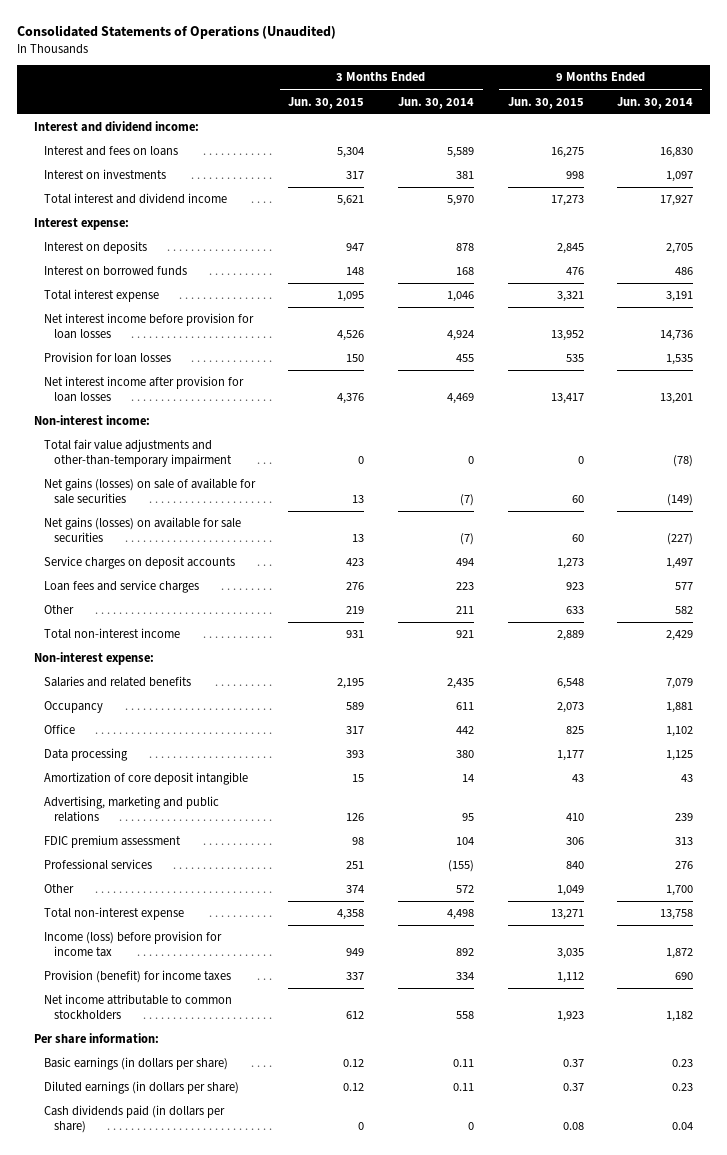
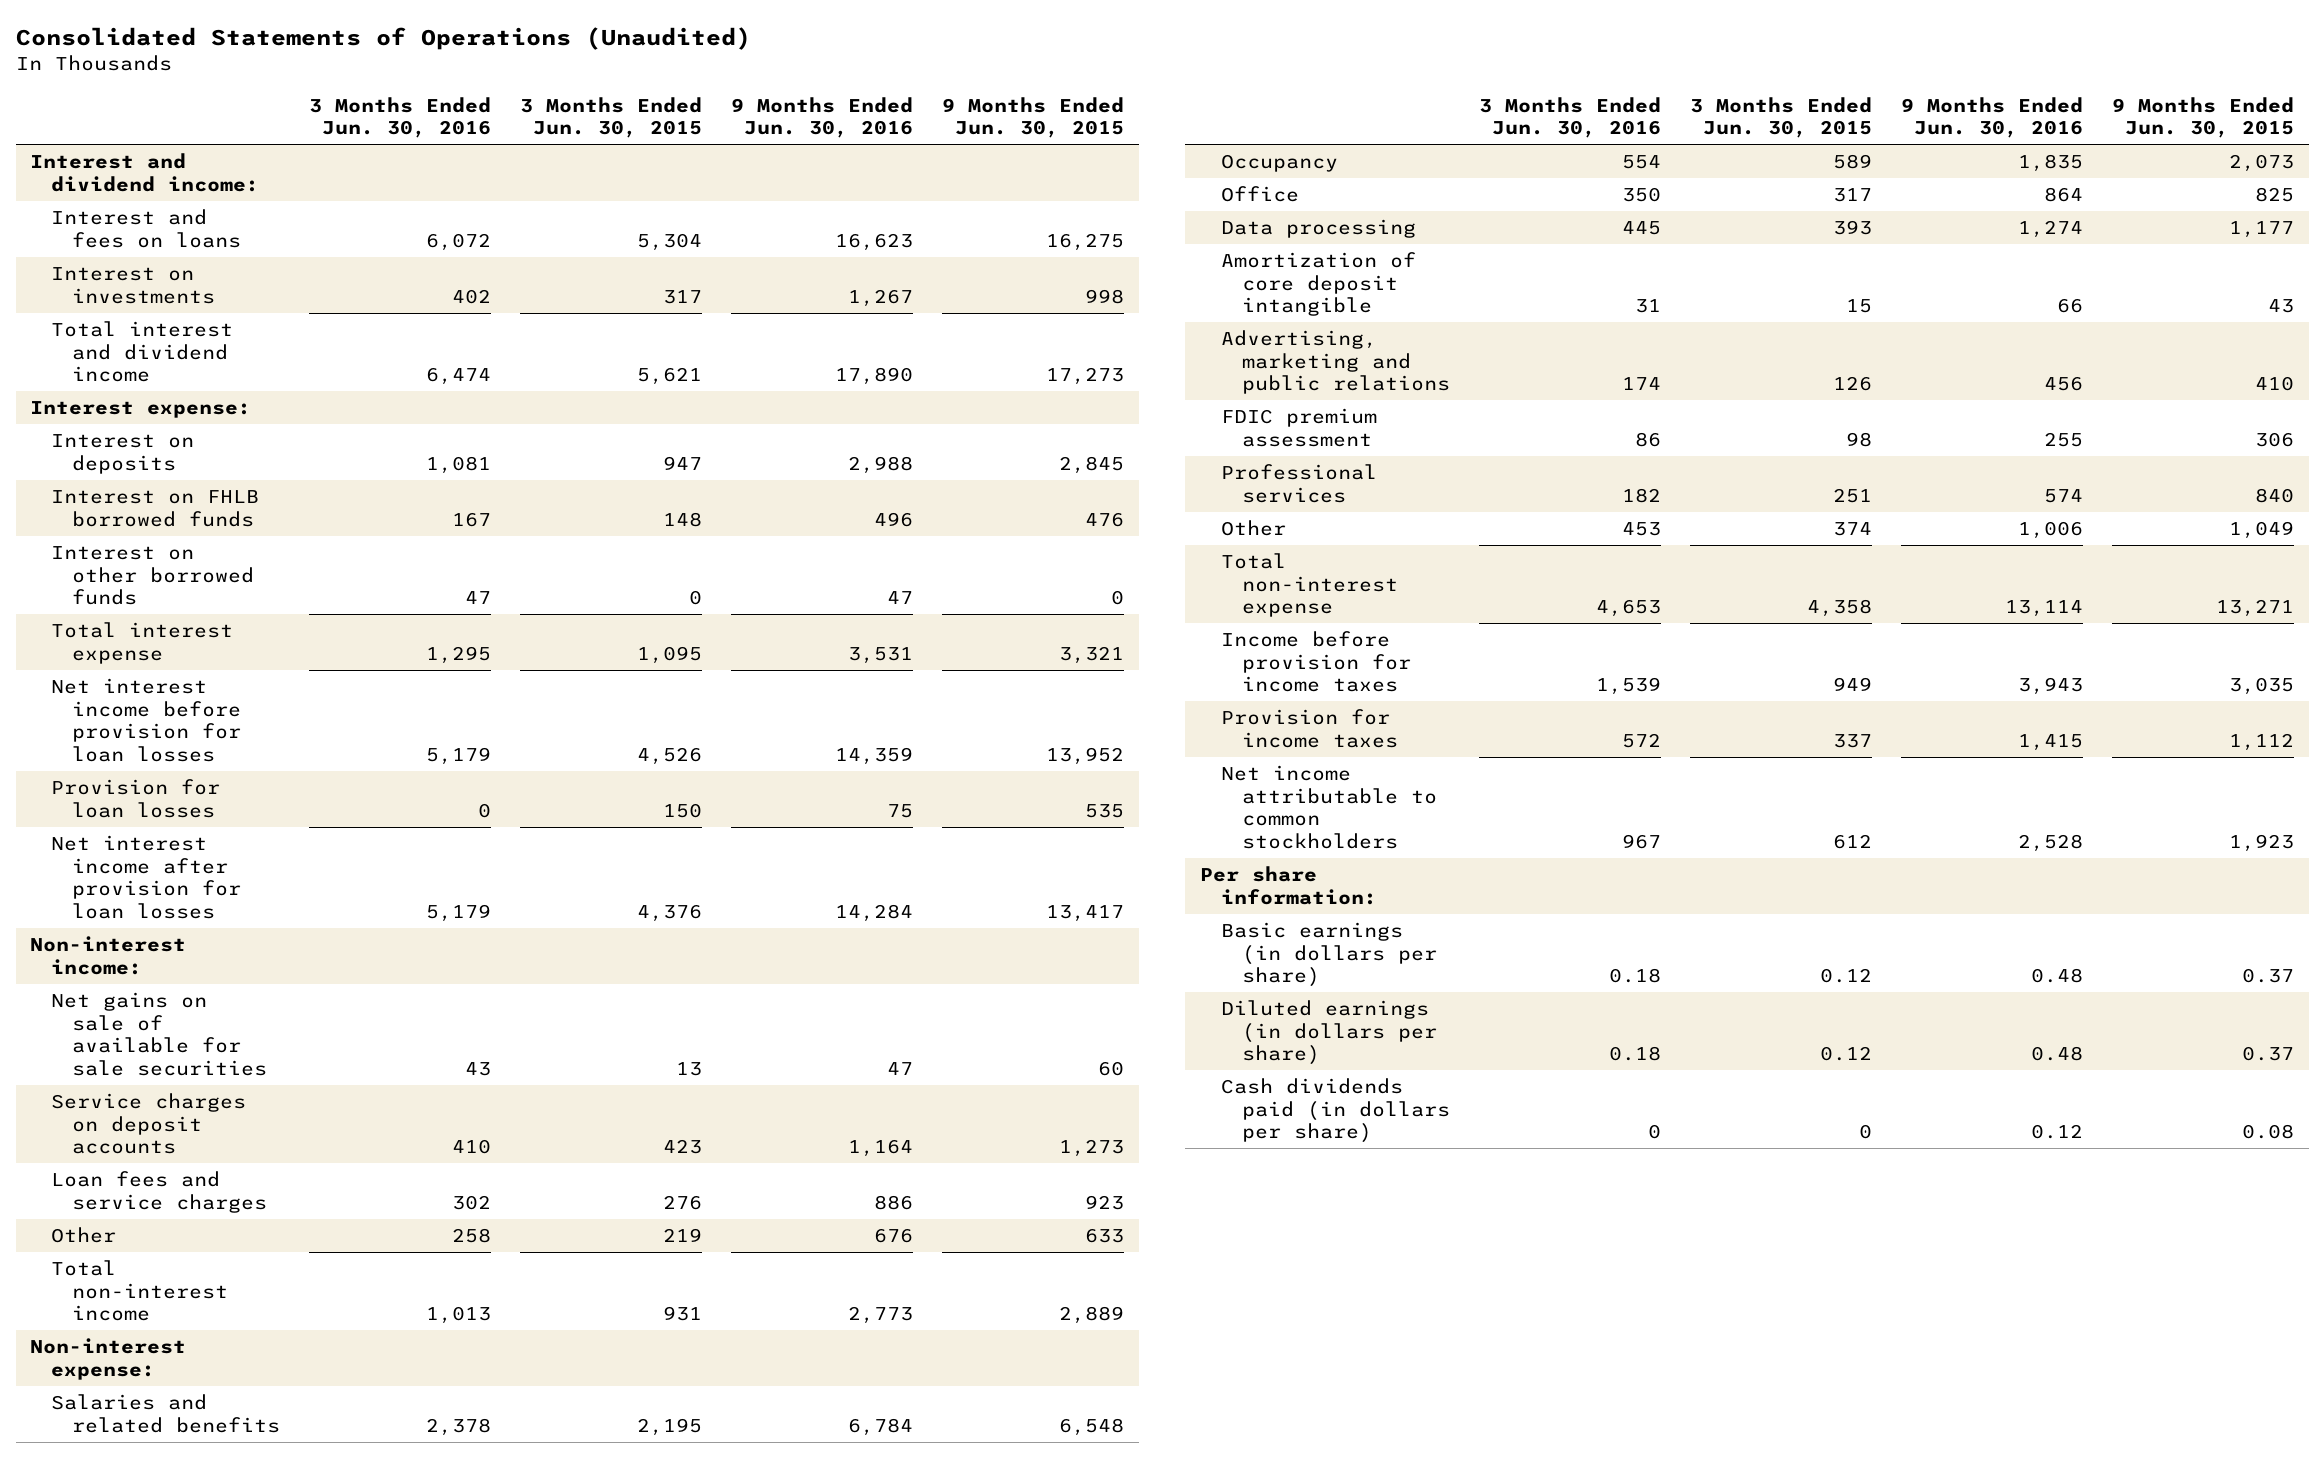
[398,96,475,109] Jun. 30, 2014 -> none
[617,96,694,109] Jun. 30, 2014 -> none
none -> [309,96,492,139] 3 Months Ended Jun. 30, 2016
none -> [731,96,914,139] 9 Months Ended Jun. 30, 2016
[43,266,187,277] Interest on borrowed funds -> [51,490,260,527] Interest on FHLB borrowed funds
none -> [51,546,255,606] Interest on other borrowed funds
[43,439,232,467] Total fair value adjustments and other-than-temporary impairment -> none
[43,478,256,504] Net gains (losses) on sale of available for sale securities -> none
[43,517,241,542] Net gains (losses) on available for sale securities -> [51,992,268,1076] Net gains on sale of available for sale securities
[43,931,222,957] Income (loss) before provision for income tax -> [1220,631,1412,693] Income before provision for income taxes
[43,970,231,984] Provision (benefit) for income taxes -> [1220,709,1399,748] Provision for income taxes

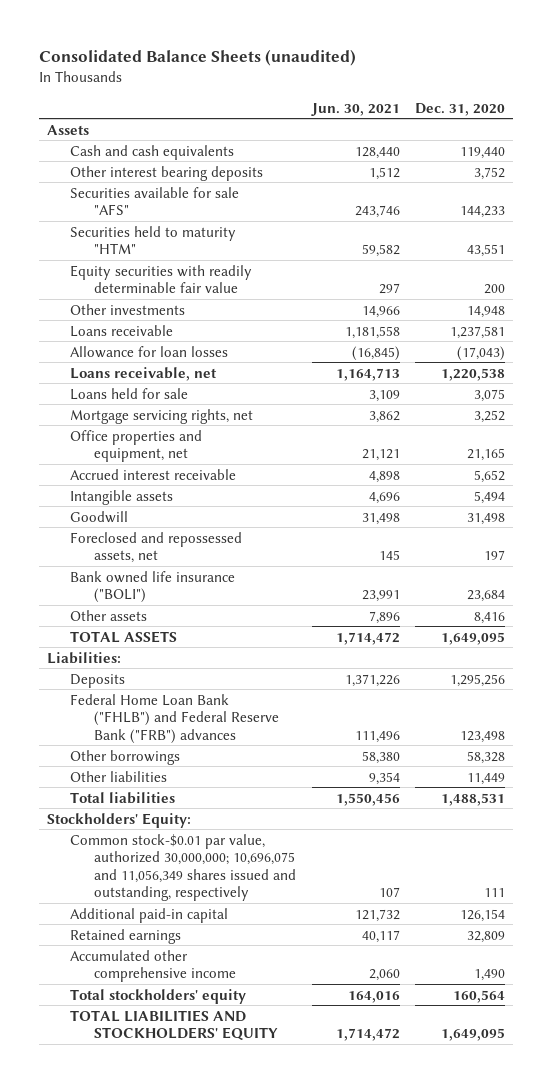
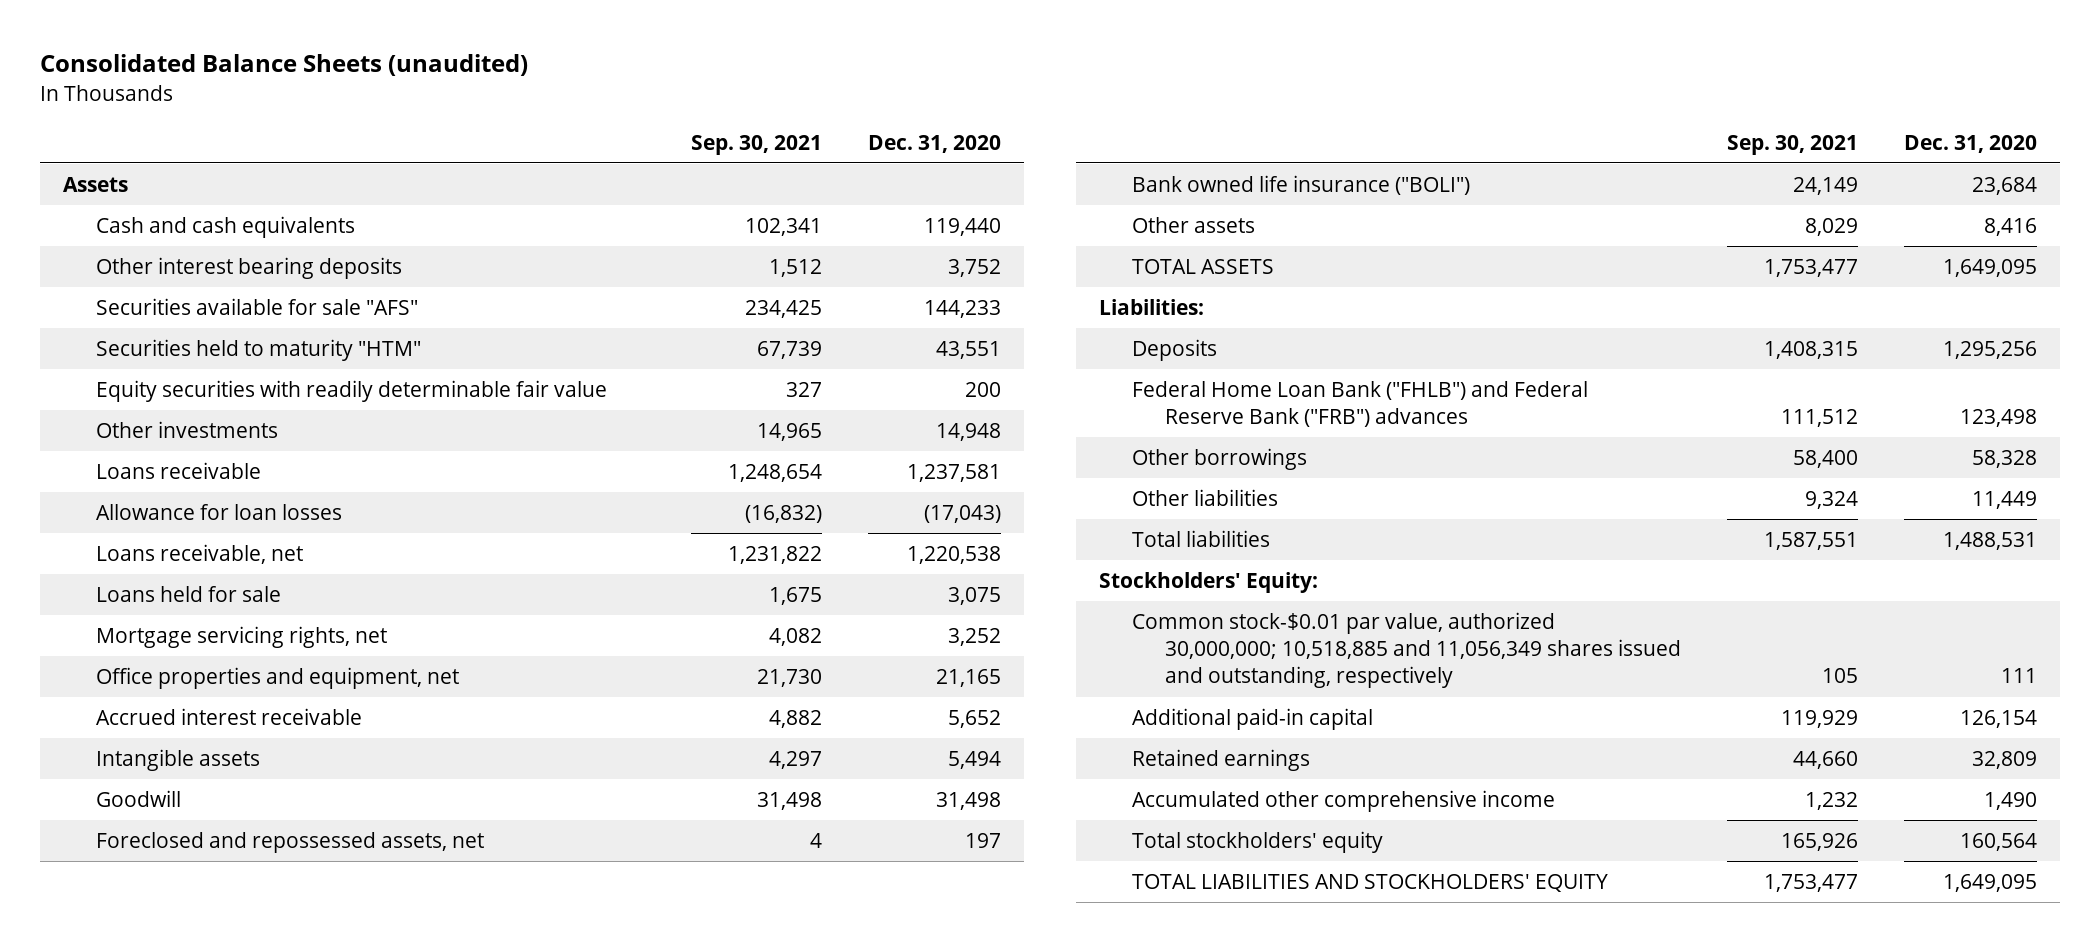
[310,102,400,116] Jun. 30, 2021 -> none
none -> [690,134,822,155] Sep. 30, 2021
[70,833,296,902] Common stock-$0.01 par value, authorized 30,000,000; 10,696,075 and 11,056,349 shares issued and outstanding, respectively -> [1132,612,1681,689] Common stock-$0.01 par value, authorized 30,000,000; 10,518,885 and 11,056,349 shares issued and outstanding, respectively

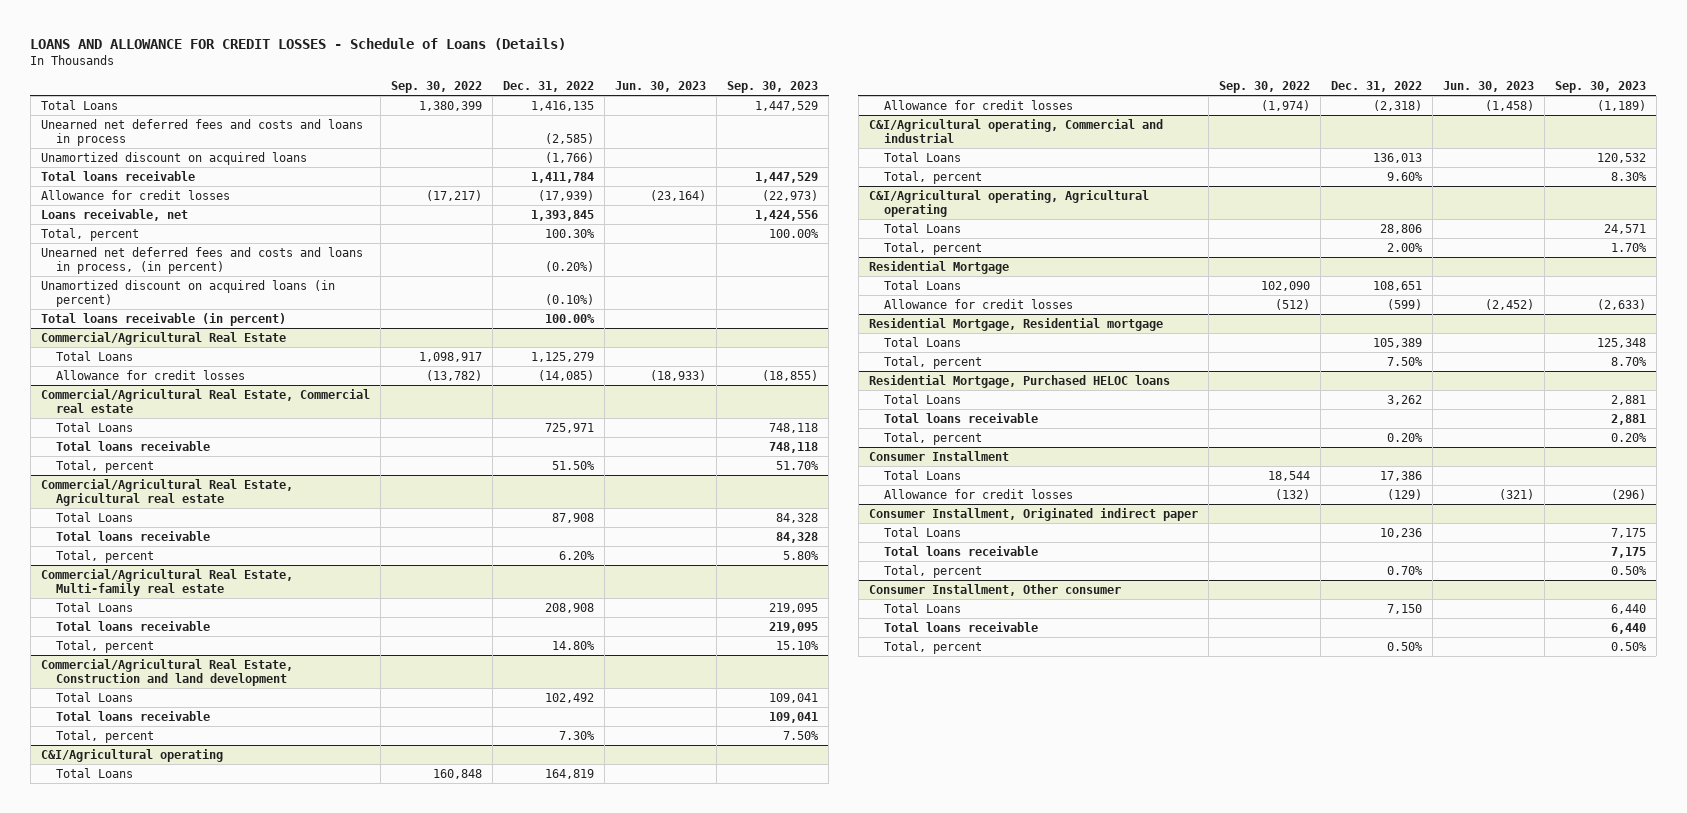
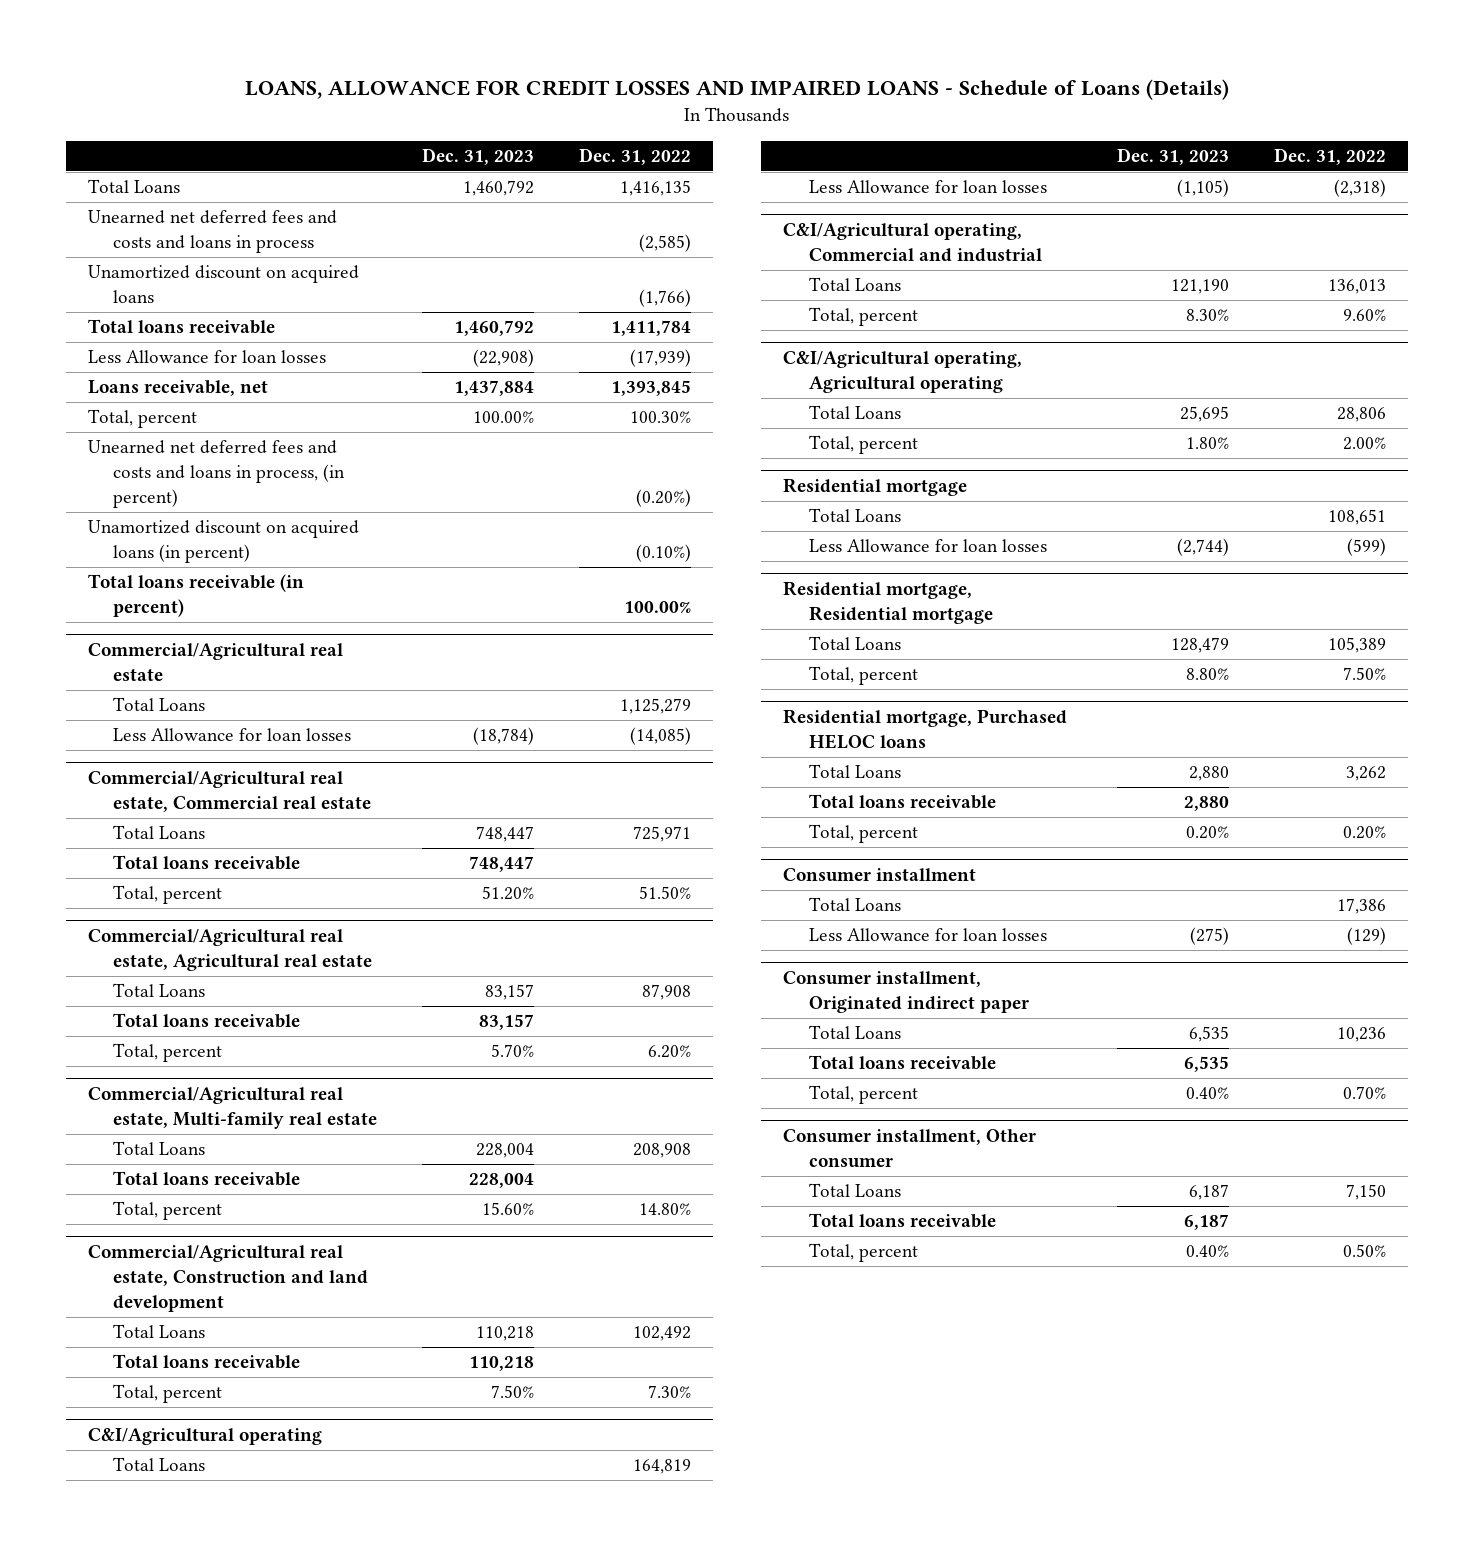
[30,37,567,50] LOANS AND ALLOWANCE FOR CREDIT LOSSES - Schedule of Loans (Details) -> [245,79,1230,101] LOANS, ALLOWANCE FOR CREDIT LOSSES AND IMPAIRED LOANS - Schedule of Loans (Details)
[390,81,482,94] Sep. 30, 2022 -> none
[615,81,707,93] Jun. 30, 2023 -> none
[727,81,819,94] Sep. 30, 2023 -> none
none -> [422,147,535,165] Dec. 31, 2023
[40,189,230,200] Allowance for credit losses -> [88,350,327,364] Less Allowance for loan losses
[40,331,286,345] Commercial/Agricultural Real Estate -> [88,642,344,681] Commercial/Agricultural real estate
[56,369,246,380] Allowance for credit losses -> [113,728,352,742] Less Allowance for loan losses
[40,388,370,414] Commercial/Agricultural Real Estate, Commercial real estate -> [88,770,372,812] Commercial/Agricultural real estate, Commercial real estate
[40,478,293,507] Commercial/Agricultural Real Estate, Agricultural real estate -> [88,928,373,971] Commercial/Agricultural real estate, Agricultural real estate
[40,568,293,597] Commercial/Agricultural Real Estate, Multi-family real estate -> [88,1086,378,1129] Commercial/Agricultural real estate, Multi-family real estate
[40,658,293,687] Commercial/Agricultural Real Estate, Construction and land development -> [88,1244,369,1312] Commercial/Agricultural real estate, Construction and land development
[883,99,1073,110] Allowance for credit losses -> [808,180,1047,194] Less Allowance for loan losses
[868,260,1009,274] Residential Mortgage -> [783,477,968,496] Residential mortgage
[883,298,1073,309] Allowance for credit losses -> [808,539,1047,553] Less Allowance for loan losses
[868,317,1163,331] Residential Mortgage, Residential mortgage -> [783,580,993,624] Residential mortgage, Residential mortgage
[868,374,1170,388] Residential Mortgage, Purchased HELOC loans -> [783,708,1068,749] Residential mortgage, Purchased HELOC loans
[868,450,1009,461] Consumer Installment -> [783,867,977,882] Consumer installment
[883,488,1073,499] Allowance for credit losses -> [808,928,1047,942] Less Allowance for loan losses
[868,507,1198,521] Consumer Installment, Originated indirect paper -> [783,970,1029,1013] Consumer installment, Originated indirect paper
[868,583,1121,596] Consumer Installment, Other consumer -> [783,1128,1037,1168] Consumer installment, Other consumer

